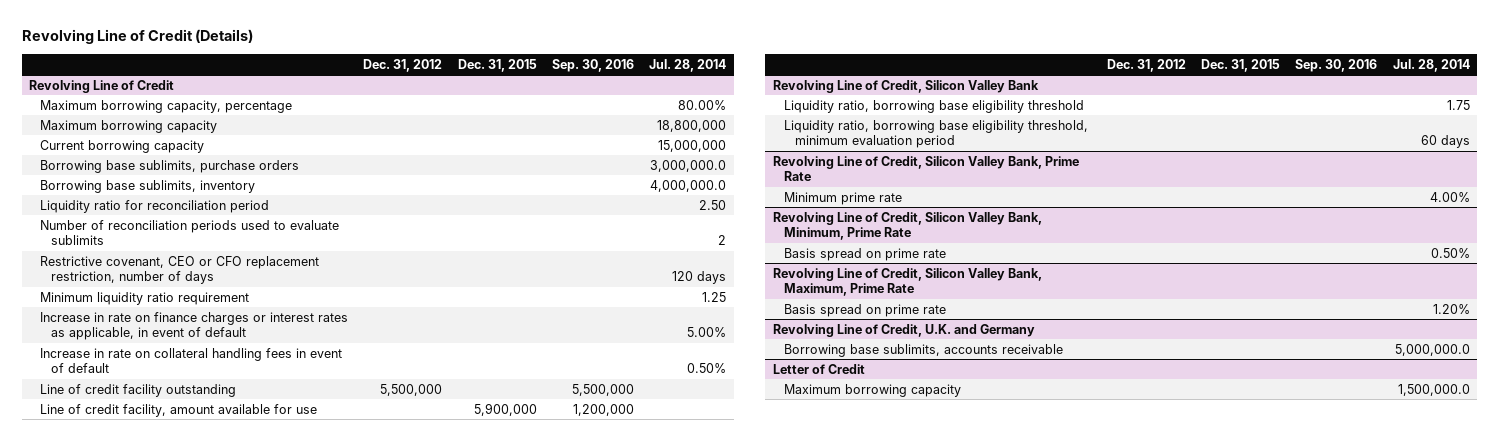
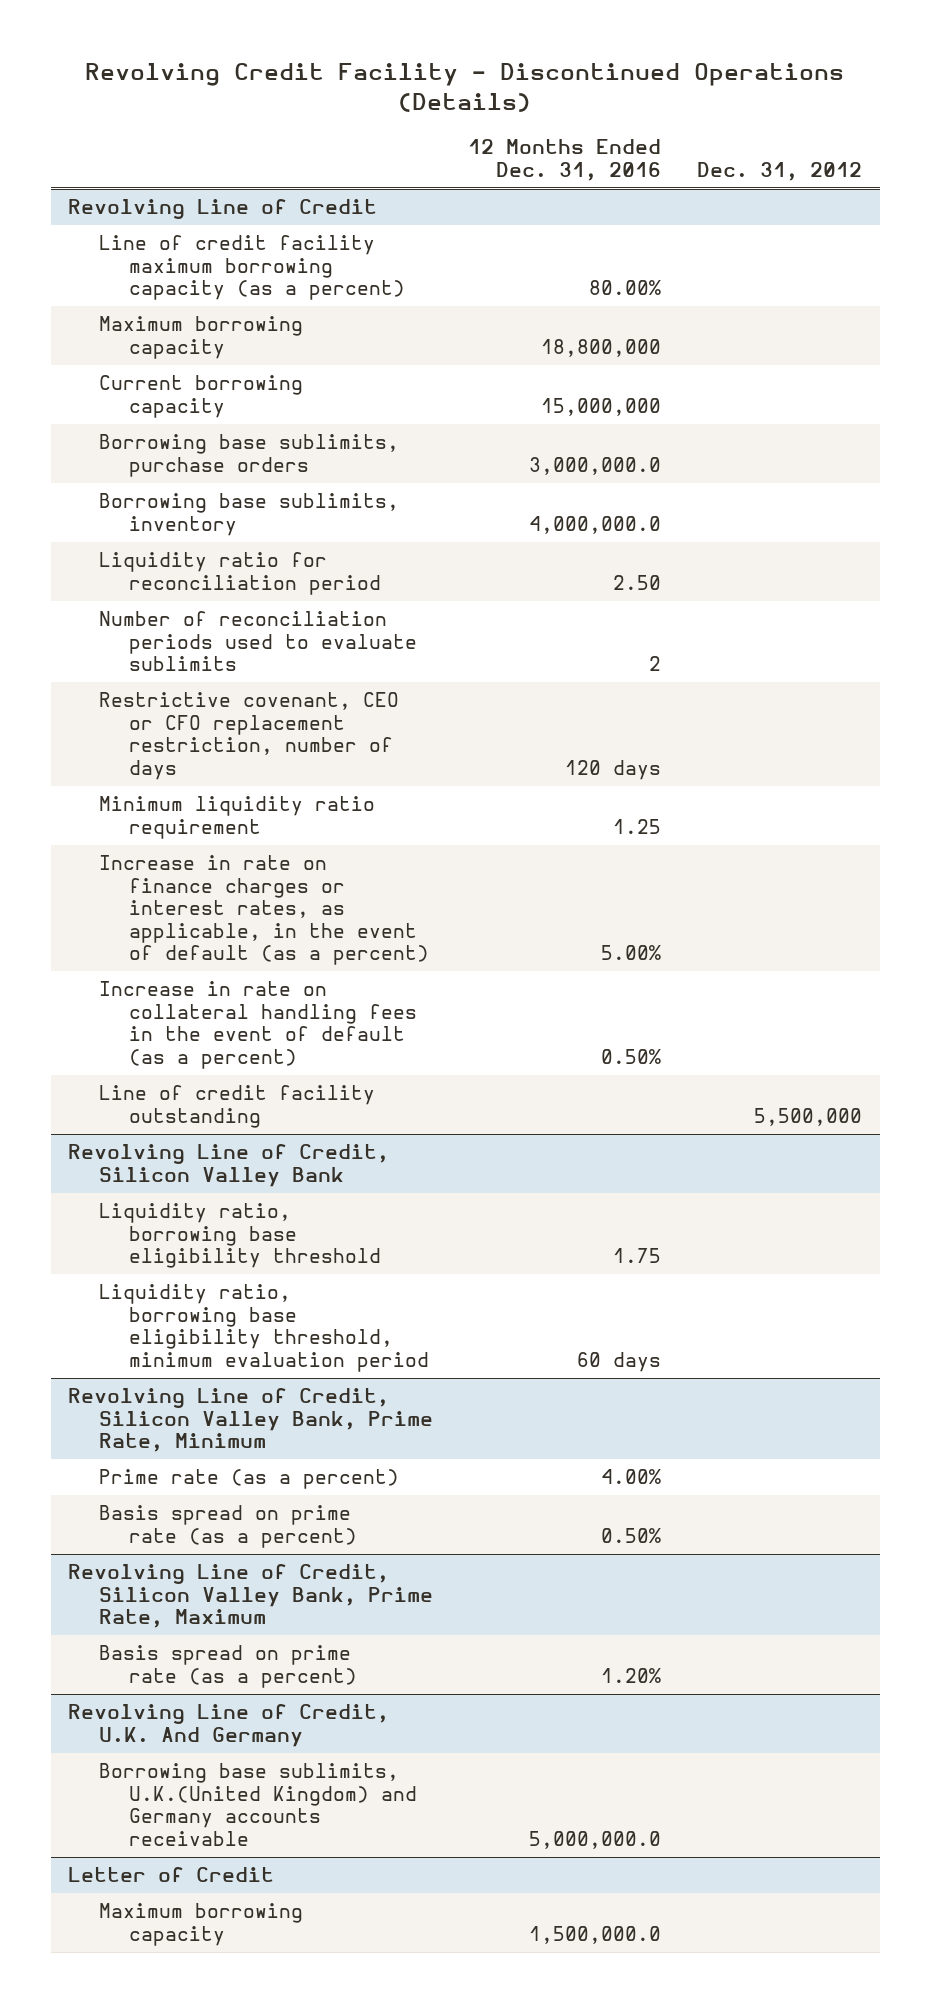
[21,29,253,45] Revolving Line of Credit (Details) -> [85,63,845,112] Revolving Credit Facility - Discontinued Operations (Details)
[457,58,537,72] Dec. 31, 2015 -> none
[551,58,634,72] Sep. 30, 2016 -> none
[649,58,727,72] Jul. 28, 2014 -> none
none -> [468,139,662,181] 12 Months Ended Dec. 31, 2016
[40,99,293,113] Maximum borrowing capacity, percentage -> [98,235,406,301] Line of credit facility maximum borrowing capacity (as a percent)
[40,311,349,341] Increase in rate on finance charges or interest rates as applicable, in event of default -> [98,855,430,966] Increase in rate on finance charges or interest rates, as applicable, in the event of default (as a percent)
[40,347,343,374] Increase in rate on collateral handling fees in event of default -> [98,981,418,1069] Increase in rate on collateral handling fees in the event of default (as a percent)
[40,403,318,417] Line of credit facility, amount available for use -> none
[772,155,1079,182] Revolving Line of Credit, Silicon Valley Bank, Prime Rate -> none
[783,191,902,205] Minimum prime rate -> none
[772,211,1042,241] Revolving Line of Credit, Silicon Valley Bank, Minimum, Prime Rate -> [68,1388,433,1453] Revolving Line of Credit, Silicon Valley Bank, Prime Rate, Minimum
none -> [98,1469,399,1490] Prime rate (as a percent)
[783,247,946,261] Basis spread on prime rate -> [98,1505,358,1548] Basis spread on prime rate (as a percent)
[772,267,1042,297] Revolving Line of Credit, Silicon Valley Bank, Maximum, Prime Rate -> [68,1564,433,1629] Revolving Line of Credit, Silicon Valley Bank, Prime Rate, Maximum
[783,303,946,317] Basis spread on prime rate -> [98,1645,358,1688] Basis spread on prime rate (as a percent)
[772,323,1035,337] Revolving Line of Credit, U.K. and Germany -> [68,1704,390,1747] Revolving Line of Credit, U.K. And Germany
[783,343,1063,357] Borrowing base sublimits, accounts receivable -> [98,1763,418,1846] Borrowing base sublimits, U.K.(United Kingdom) and Germany accounts receivable

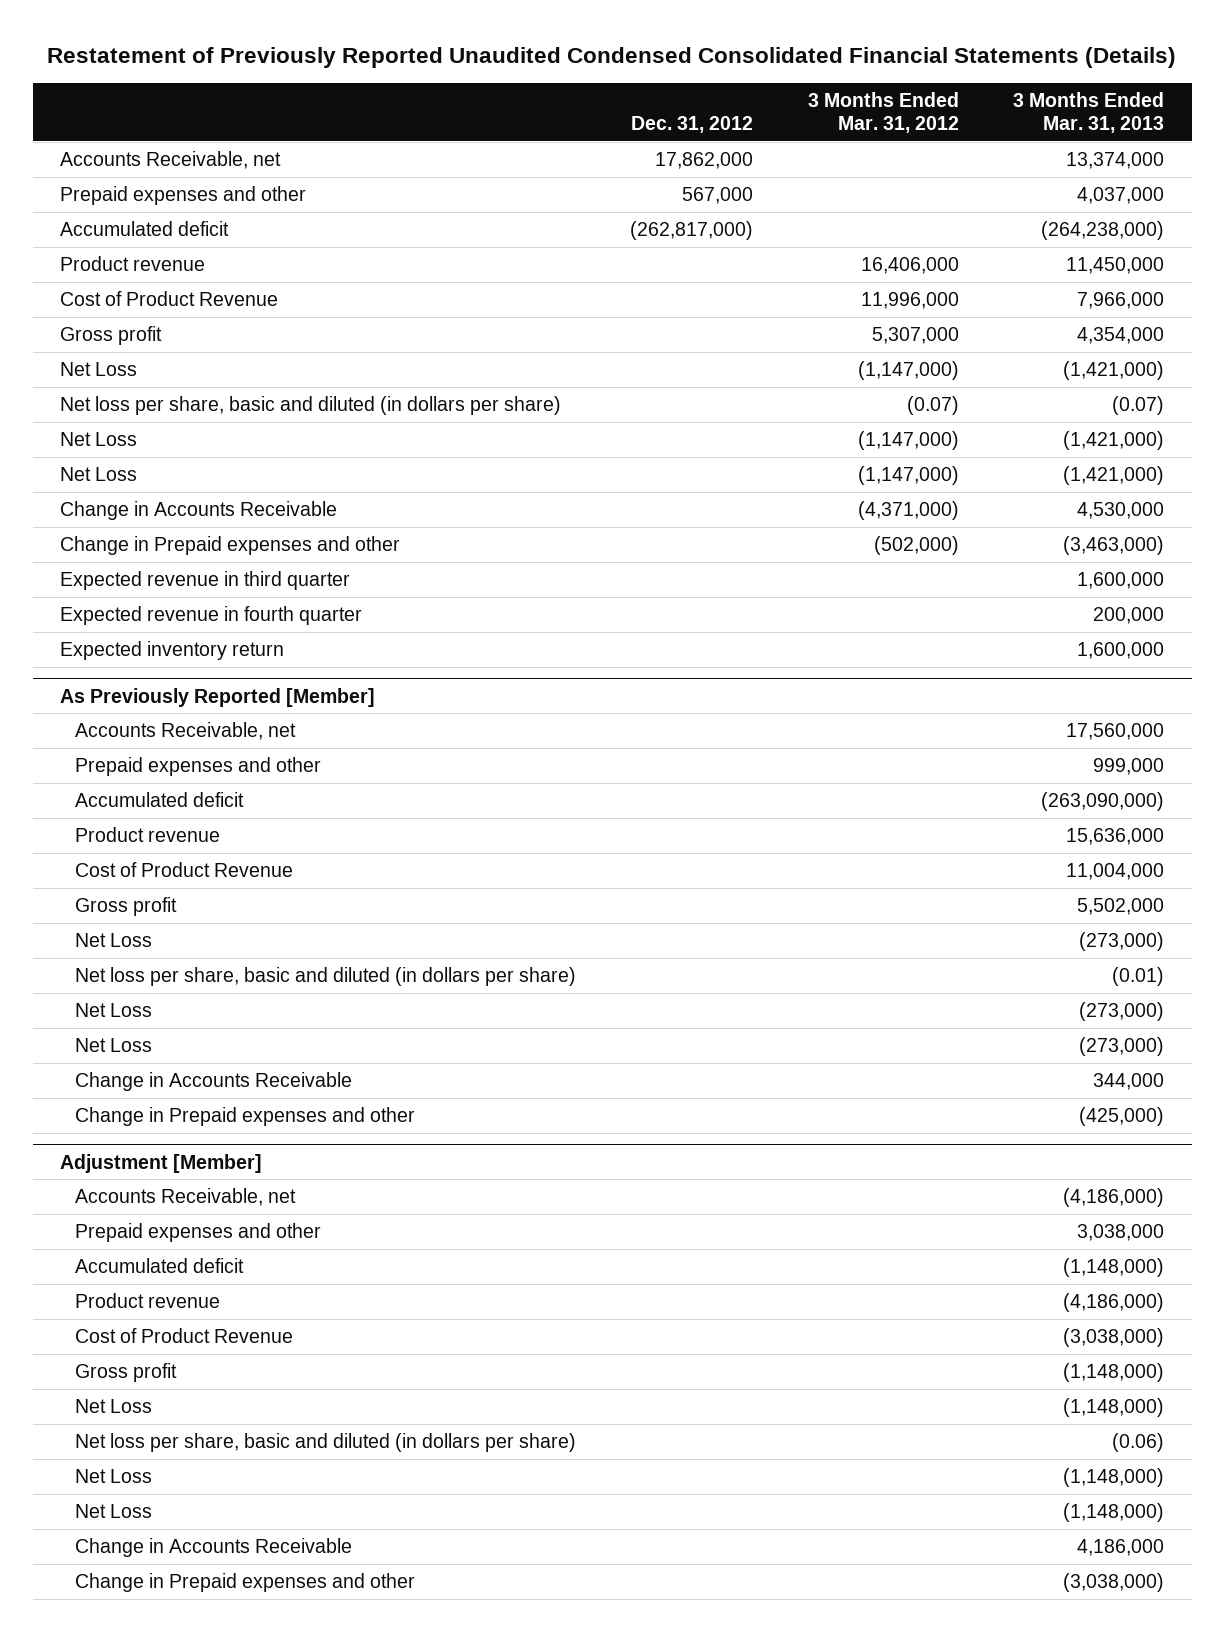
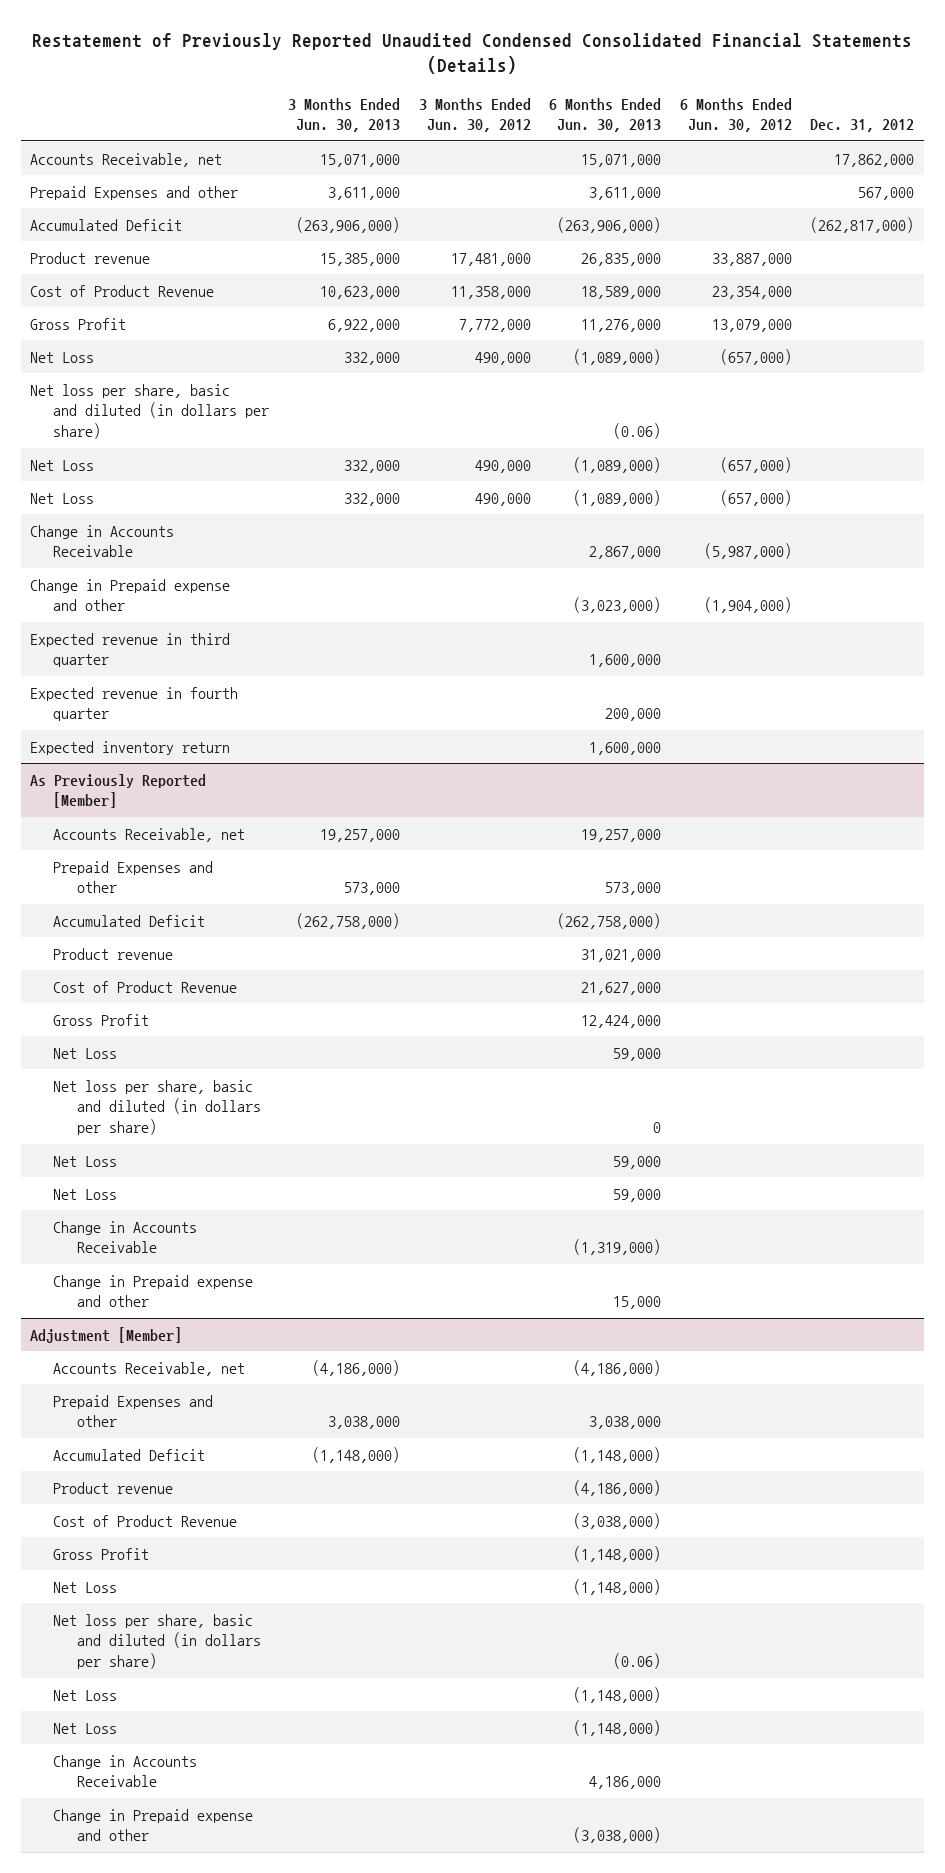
[807,92,959,133] 3 Months Ended Mar. 31, 2012 -> none
[1013,92,1165,133] 3 Months Ended Mar. 31, 2013 -> none
none -> [288,97,401,133] 3 Months Ended Jun. 30, 2013
none -> [418,97,531,133] 3 Months Ended Jun. 30, 2012
none -> [549,97,662,133] 6 Months Ended Jun. 30, 2013
none -> [679,97,792,133] 6 Months Ended Jun. 30, 2012
[60,186,307,206] Prepaid expenses and other -> [30,185,239,200] Prepaid Expenses and other
[60,221,230,237] Accumulated deficit -> [30,218,183,231] Accumulated Deficit
[60,326,163,346] Gross profit -> [30,317,127,330] Gross Profit
[60,536,401,556] Change in Prepaid expenses and other -> [30,578,231,612] Change in Prepaid expense and other
[74,757,321,777] Prepaid expenses and other -> [53,860,214,894] Prepaid Expenses and other
[74,792,244,808] Accumulated deficit -> [53,914,206,927] Accumulated Deficit
[74,897,177,917] Gross profit -> [53,1013,150,1026] Gross Profit
[74,1107,415,1127] Change in Prepaid expenses and other -> [53,1274,254,1308] Change in Prepaid expense and other
[74,1223,321,1243] Prepaid expenses and other -> [53,1394,214,1428] Prepaid Expenses and other
[74,1258,244,1274] Accumulated deficit -> [53,1448,206,1461] Accumulated Deficit
[74,1363,177,1383] Gross profit -> [53,1547,150,1560] Gross Profit
[74,1573,415,1593] Change in Prepaid expenses and other -> [53,1808,254,1842] Change in Prepaid expense and other

